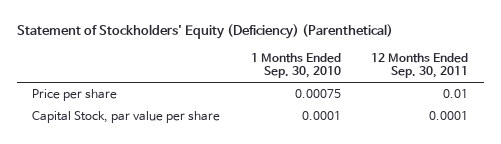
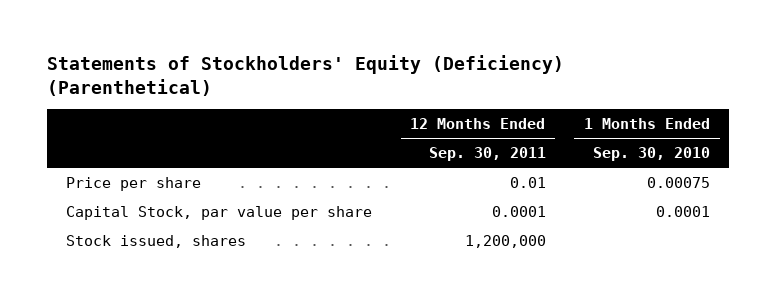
[17,24,394,40] Statement of Stockholders' Equity (Deficiency) (Parenthetical) -> [46,55,564,96] Statements of Stockholders' Equity (Deficiency) (Parenthetical)
none -> [66,235,247,249] Stock issued, shares

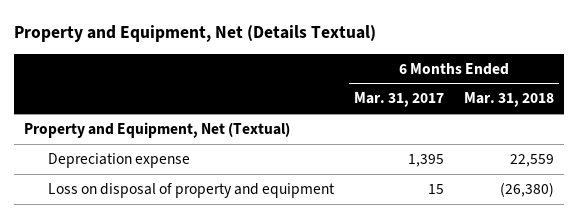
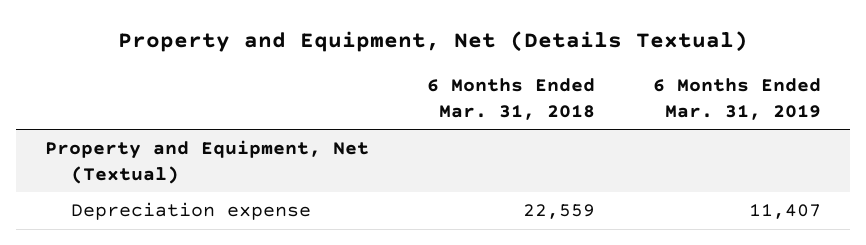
[354,92,445,108] Mar. 31, 2017 -> none
none -> [652,78,821,120] 6 Months Ended Mar. 31, 2019
[48,182,336,198] Loss on disposal of property and equipment -> none

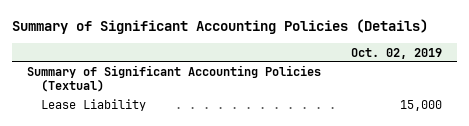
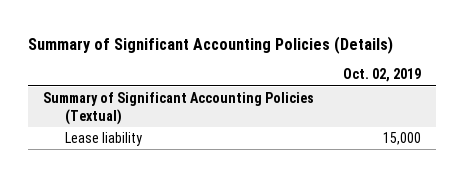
[40,98,146,111] Lease Liability -> [64,131,142,146] Lease liability

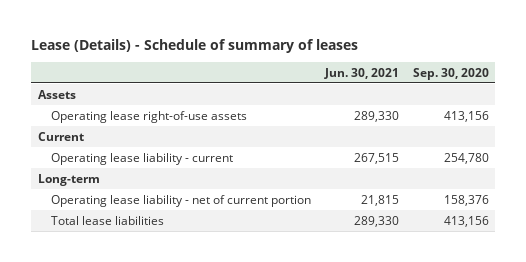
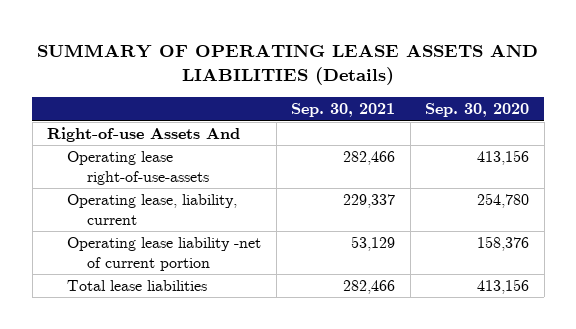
[30,38,358,53] Lease (Details) - Schedule of summary of leases -> [37,43,539,86] SUMMARY OF OPERATING LEASE ASSETS AND LIABILITIES (Details)
[323,67,399,79] Jun. 30, 2021 -> none
none -> [291,103,396,118] Sep. 30, 2021
[37,89,76,99] Assets -> none
[37,131,84,141] Current -> none
[37,173,100,186] Long-term -> none
none -> [47,127,241,143] Right-of-use Assets And
[50,110,247,123] Operating lease right-of-use assets -> [67,151,210,185] Operating lease right-of-use-assets
[50,152,233,165] Operating lease liability - current -> [67,194,238,225] Operating lease, liability, current
[50,194,311,207] Operating lease liability - net of current portion -> [67,237,262,271] Operating lease liability -net of current portion

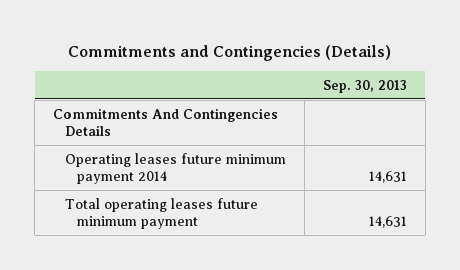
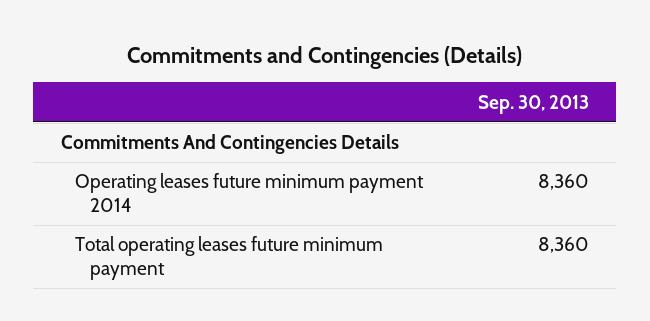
[368,171,407,184] 14,631 -> [538,174,590,191] 8,360
[368,216,407,229] 14,631 -> [538,237,590,254] 8,360

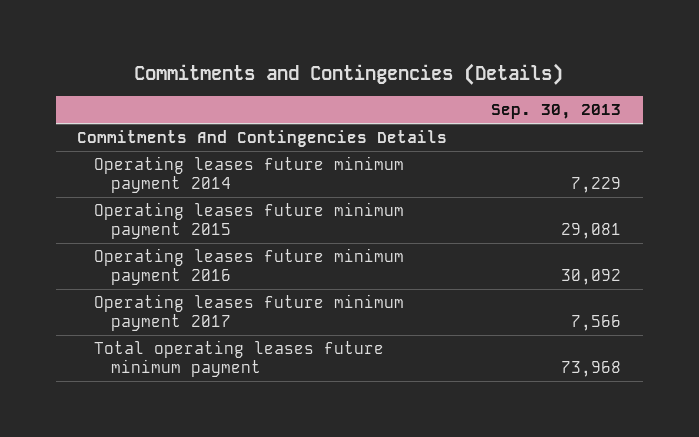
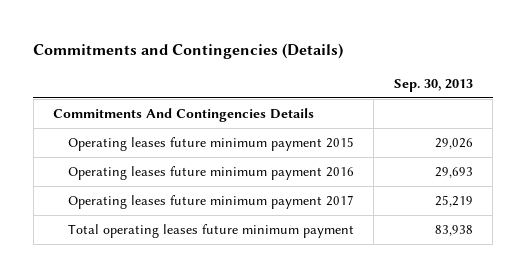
[93,156,404,194] Operating leases future minimum payment 2014 -> none
[561,223,622,240] 29,081 -> [434,138,473,150] 29,026
[561,269,622,286] 30,092 -> [434,167,473,179] 29,693
[571,315,622,332] 7,566 -> [434,195,473,208] 25,219
[561,361,622,378] 73,968 -> [434,225,473,237] 83,938

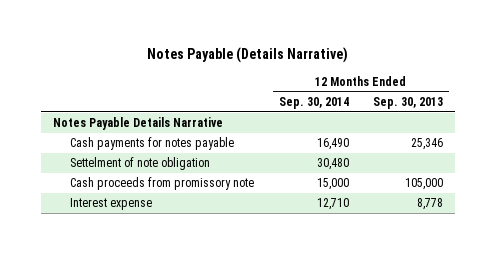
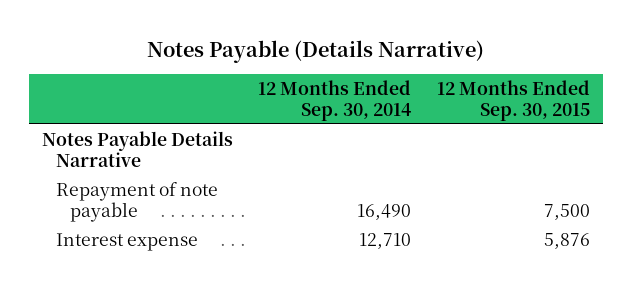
[373,97,444,110] Sep. 30, 2013 -> none
none -> [436,79,590,122] 12 Months Ended Sep. 30, 2015
[70,157,211,171] Settelment of note obligation -> none
[70,177,255,191] Cash proceeds from promissory note -> none
[70,137,235,151] Cash payments for notes payable -> [55,181,218,223] Repayment of note payable

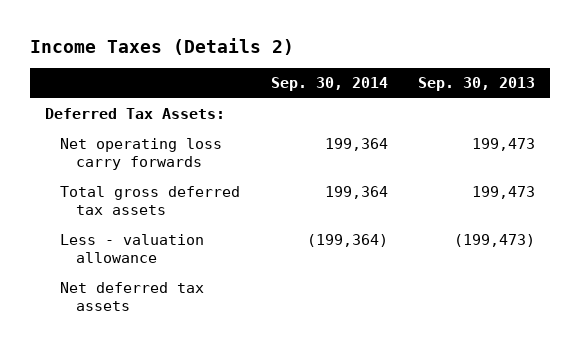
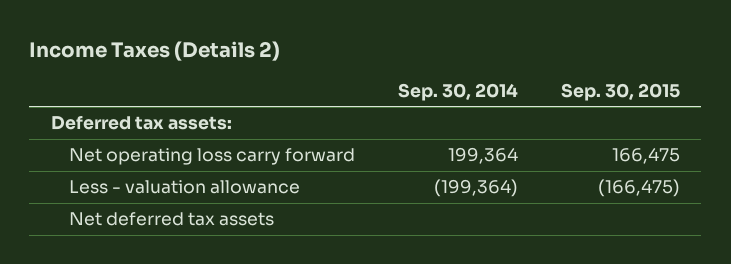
[418,77,536,92] Sep. 30, 2013 -> none
none -> [560,82,680,101] Sep. 30, 2015
[60,186,241,216] Total gross deferred tax assets -> none
[44,108,225,120] Deferred Tax Assets: -> [50,116,232,131] Deferred tax assets:
[60,138,223,171] Net operating loss carry forwards -> [68,148,355,166] Net operating loss carry forward

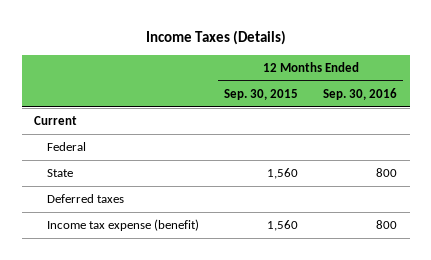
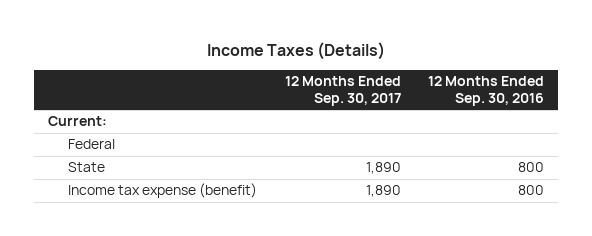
[223,89,298,101] Sep. 30, 2015 -> none
none -> [284,75,401,106] 12 Months Ended Sep. 30, 2017
[34,116,78,126] Current -> [47,116,107,127] Current:
[46,194,124,204] Deferred taxes -> none

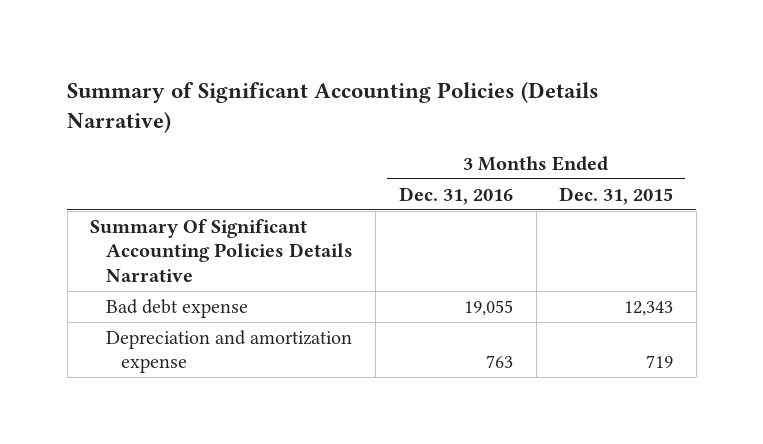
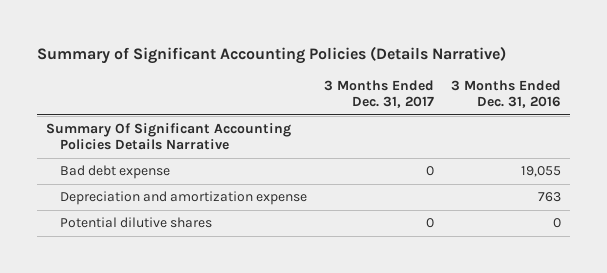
[559,186,674,205] Dec. 31, 2015 -> none
none -> [324,79,435,108] 3 Months Ended Dec. 31, 2017
none -> [60,217,213,229] Potential dilutive shares

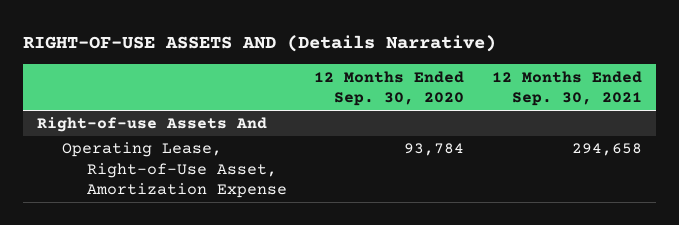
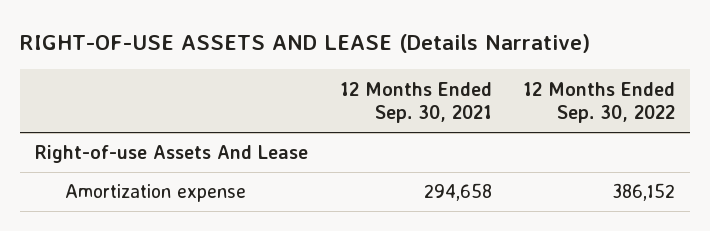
[22,35,496,53] RIGHT-OF-USE ASSETS AND (Details Narrative) -> [19,33,590,53] RIGHT-OF-USE ASSETS AND LEASE (Details Narrative)
[314,70,465,107] 12 Months Ended Sep. 30, 2020 -> none
none -> [522,81,675,124] 12 Months Ended Sep. 30, 2022
[36,117,267,133] Right-of-use Assets And -> [35,145,309,164] Right-of-use Assets And Lease
[61,142,287,198] Operating Lease, Right-of-Use Asset, Amortization Expense -> [65,184,247,203] Amortization expense

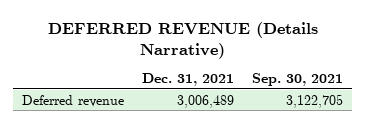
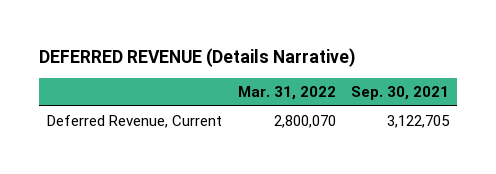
[142,73,235,87] Dec. 31, 2021 -> none
none -> [237,86,336,101] Mar. 31, 2022
[21,94,124,107] Deferred revenue -> [47,115,223,129] Deferred Revenue, Current

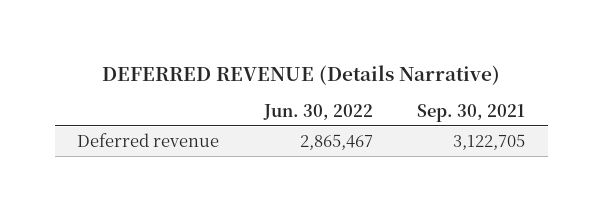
[237,86,336,101] Mar. 31, 2022 -> none
none -> [262,104,373,121] Jun. 30, 2022
[47,115,223,129] Deferred Revenue, Current -> [77,133,220,148] Deferred revenue

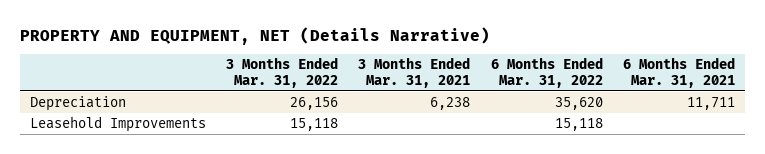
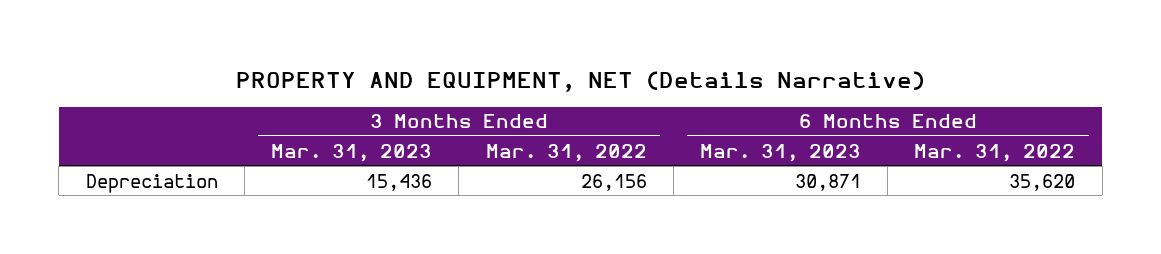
[358,56,471,89] 3 Months Ended Mar. 31, 2021 -> none
[622,56,735,89] 6 Months Ended Mar. 31, 2021 -> none
none -> [271,143,433,162] Mar. 31, 2023
none -> [699,143,861,162] Mar. 31, 2023
[30,115,207,132] Leasehold Improvements -> none

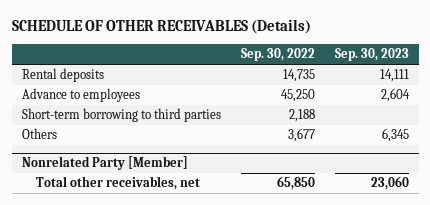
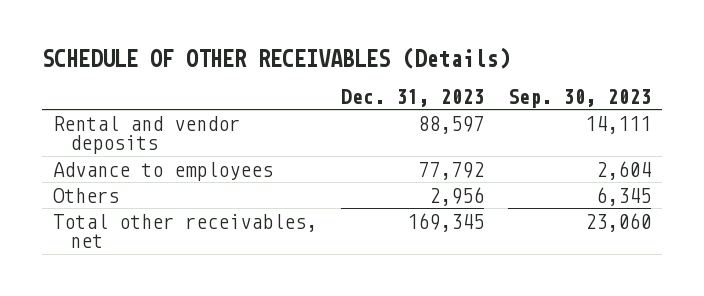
[240,48,315,62] Sep. 30, 2022 -> none
none -> [340,88,484,107] Dec. 31, 2023
[21,68,104,83] Rental deposits -> [53,115,241,155] Rental and vendor deposits
[21,108,221,123] Short-term borrowing to third parties -> none
[21,156,188,171] Nonrelated Party [Member] -> none

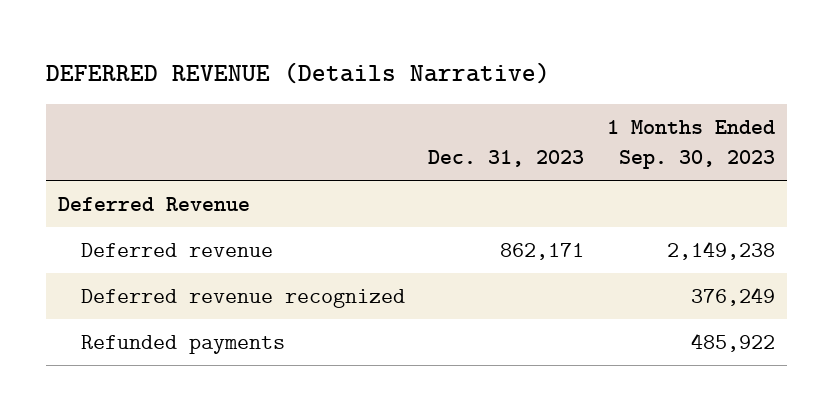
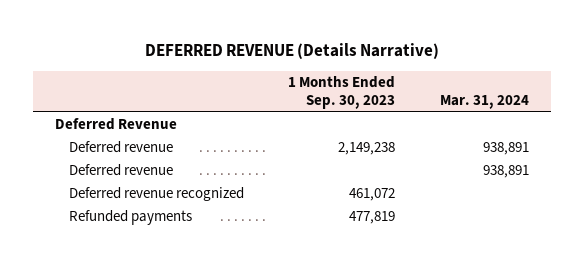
[427,149,584,167] Dec. 31, 2023 -> none
none -> [439,95,529,110] Mar. 31, 2024
none -> [69,164,174,177] Deferred revenue
[690,287,775,307] 376,249 -> [349,188,396,202] 461,072
[690,333,775,353] 485,922 -> [349,211,396,225] 477,819

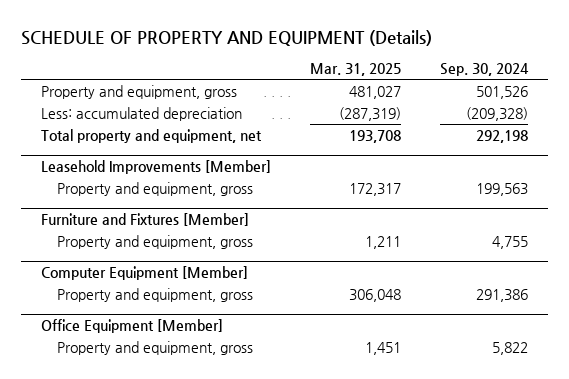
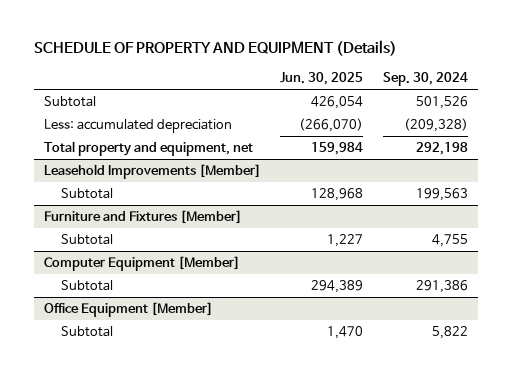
[310,63,402,77] Mar. 31, 2025 -> none
none -> [280,72,364,86] Jun. 30, 2025
[41,84,238,99] Property and equipment, gross -> [43,96,96,108] Subtotal
[57,181,254,196] Property and equipment, gross -> [61,188,114,200] Subtotal
[57,234,254,249] Property and equipment, gross -> [61,234,114,246] Subtotal
[57,287,254,302] Property and equipment, gross -> [61,280,114,292] Subtotal
[57,340,254,355] Property and equipment, gross -> [61,326,114,338] Subtotal

